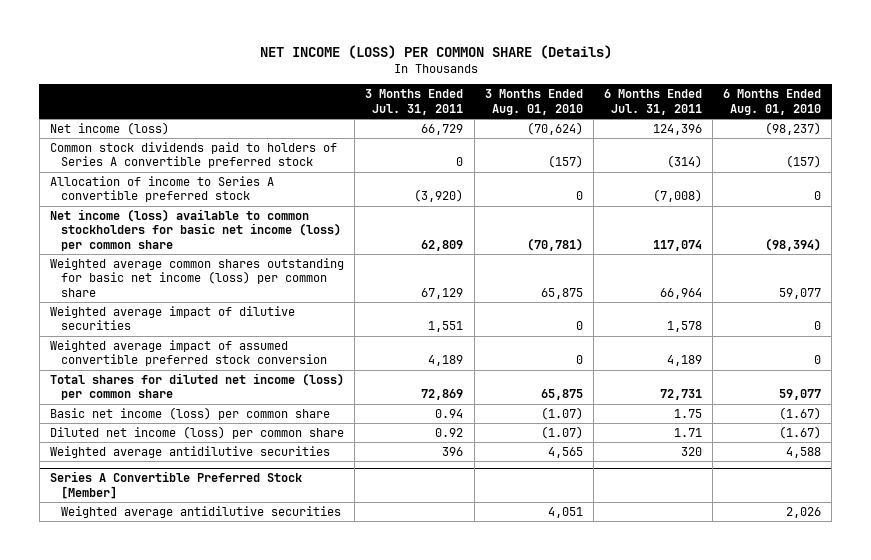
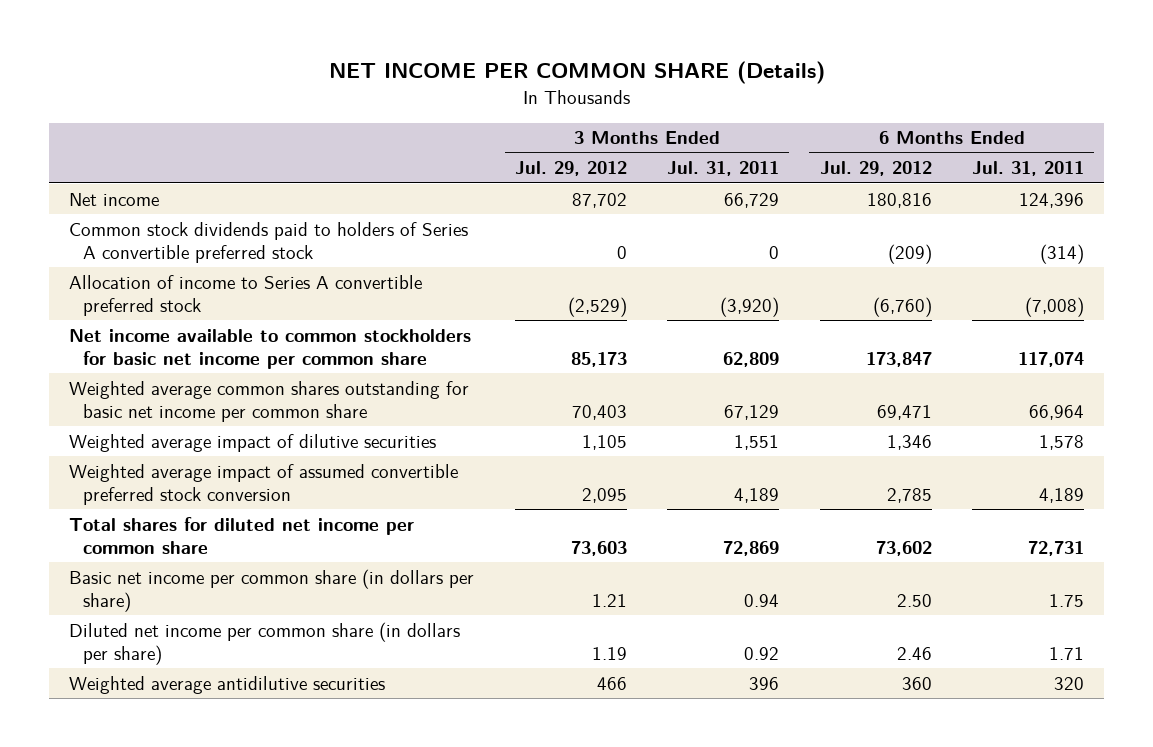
[259,45,612,60] NET INCOME (LOSS) PER COMMON SHARE (Details) -> [328,61,825,85] NET INCOME PER COMMON SHARE (Details)
[484,89,583,115] 3 Months Ended Aug. 01, 2010 -> none
[723,89,822,115] 6 Months Ended Aug. 01, 2010 -> none
none -> [514,161,627,177] Jul. 29, 2012
none -> [819,161,932,177] Jul. 29, 2012
[50,121,170,135] Net income (loss) -> [69,192,160,206] Net income
[50,208,341,251] Net income (loss) available to common stockholders for basic net income (loss) per common share -> [69,328,472,369] Net income available to common stockholders for basic net income per common share
[50,257,345,297] Weighted average common shares outstanding for basic net income (loss) per common share -> [69,380,470,422] Weighted average common shares outstanding for basic net income per common share
[50,372,345,401] Total shares for diluted net income (loss) per common share -> [69,516,415,554] Total shares for diluted net income per common share
[50,406,331,420] Basic net income (loss) per common share -> [69,568,475,612] Basic net income per common share (in dollars per share)
[50,425,345,439] Diluted net income (loss) per common share -> [69,621,461,665] Diluted net income per common share (in dollars per share)
[50,471,303,499] Series A Convertible Preferred Stock [Member] -> none
[60,505,341,518] Weighted average antidilutive securities -> none

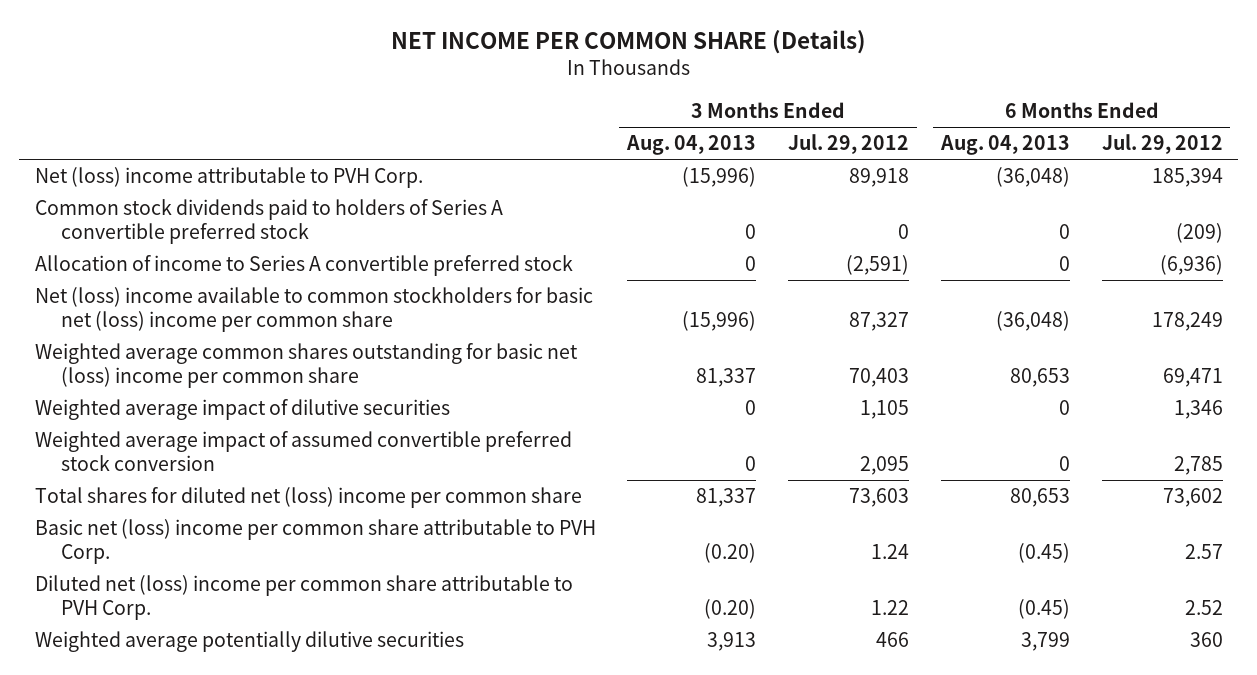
[667,161,780,177] Jul. 31, 2011 -> none
[972,161,1085,177] Jul. 31, 2011 -> none
none -> [626,135,757,156] Aug. 04, 2013
none -> [939,135,1070,156] Aug. 04, 2013
[69,192,160,206] Net income -> [34,167,423,189] Net (loss) income attributable to PVH Corp.
[571,192,627,208] 87,702 -> [849,168,910,188] 89,918
[866,192,932,208] 180,816 -> [1151,168,1223,188] 185,394
[567,296,627,317] (2,529) -> [846,255,910,276] (2,591)
[872,296,932,317] (6,760) -> [1159,255,1223,276] (6,936)
[69,328,472,369] Net income available to common stockholders for basic net income per common share -> [34,287,593,332] Net (loss) income available to common stockholders for basic net (loss) income per common share
[570,351,627,367] 85,173 -> [849,311,910,331] 87,327
[865,351,932,367] 173,847 -> [1151,311,1223,331] 178,249
[69,380,470,422] Weighted average common shares outstanding for basic net income per common share -> [34,343,578,388] Weighted average common shares outstanding for basic net (loss) income per common share
[69,516,415,554] Total shares for diluted net income per common share -> [34,487,582,509] Total shares for diluted net (loss) income per common share
[69,568,475,612] Basic net income per common share (in dollars per share) -> [34,519,596,564] Basic net (loss) income per common share attributable to PVH Corp.
[591,593,627,607] 1.21 -> [871,543,910,559] 1.24
[896,593,932,607] 2.50 -> [1184,543,1223,559] 2.57
[69,621,461,665] Diluted net income per common share (in dollars per share) -> [34,575,573,620] Diluted net (loss) income per common share attributable to PVH Corp.
[591,646,627,660] 1.19 -> [871,599,910,615] 1.22
[896,646,932,660] 2.46 -> [1184,599,1223,615] 2.52
[69,675,386,694] Weighted average antidilutive securities -> [34,631,464,653] Weighted average potentially dilutive securities

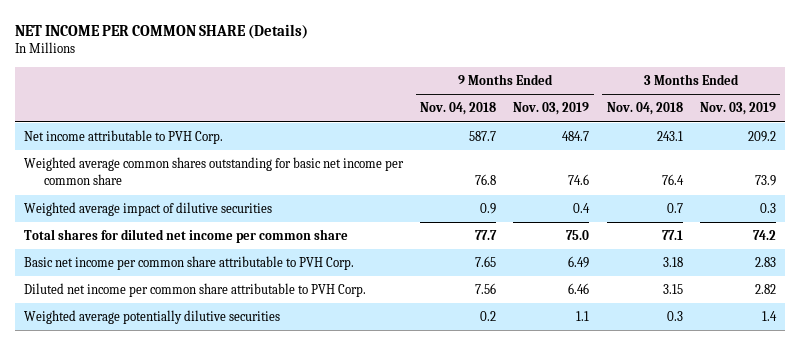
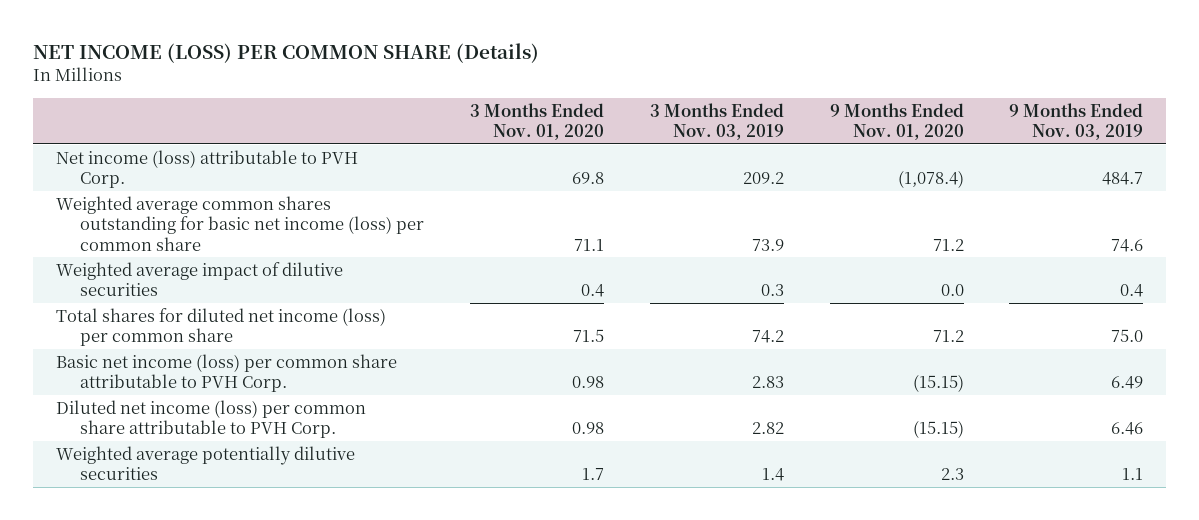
[15,23,309,39] NET INCOME PER COMMON SHARE (Details) -> [32,42,539,63] NET INCOME (LOSS) PER COMMON SHARE (Details)
[420,102,497,116] Nov. 04, 2018 -> none
[606,102,683,116] Nov. 04, 2018 -> none
none -> [470,102,605,141] 3 Months Ended Nov. 01, 2020
none -> [829,102,964,141] 9 Months Ended Nov. 01, 2020
[23,130,223,145] Net income attributable to PVH Corp. -> [55,149,358,189] Net income (loss) attributable to PVH Corp.
[23,157,404,186] Weighted average common shares outstanding for basic net income per common share -> [55,195,425,251] Weighted average common shares outstanding for basic net income (loss) per common share
[23,229,348,244] Total shares for diluted net income per common share -> [55,307,386,347] Total shares for diluted net income (loss) per common share
[23,256,354,271] Basic net income per common share attributable to PVH Corp. -> [55,353,397,393] Basic net income (loss) per common share attributable to PVH Corp.
[23,283,366,298] Diluted net income per common share attributable to PVH Corp. -> [55,399,366,439] Diluted net income (loss) per common share attributable to PVH Corp.

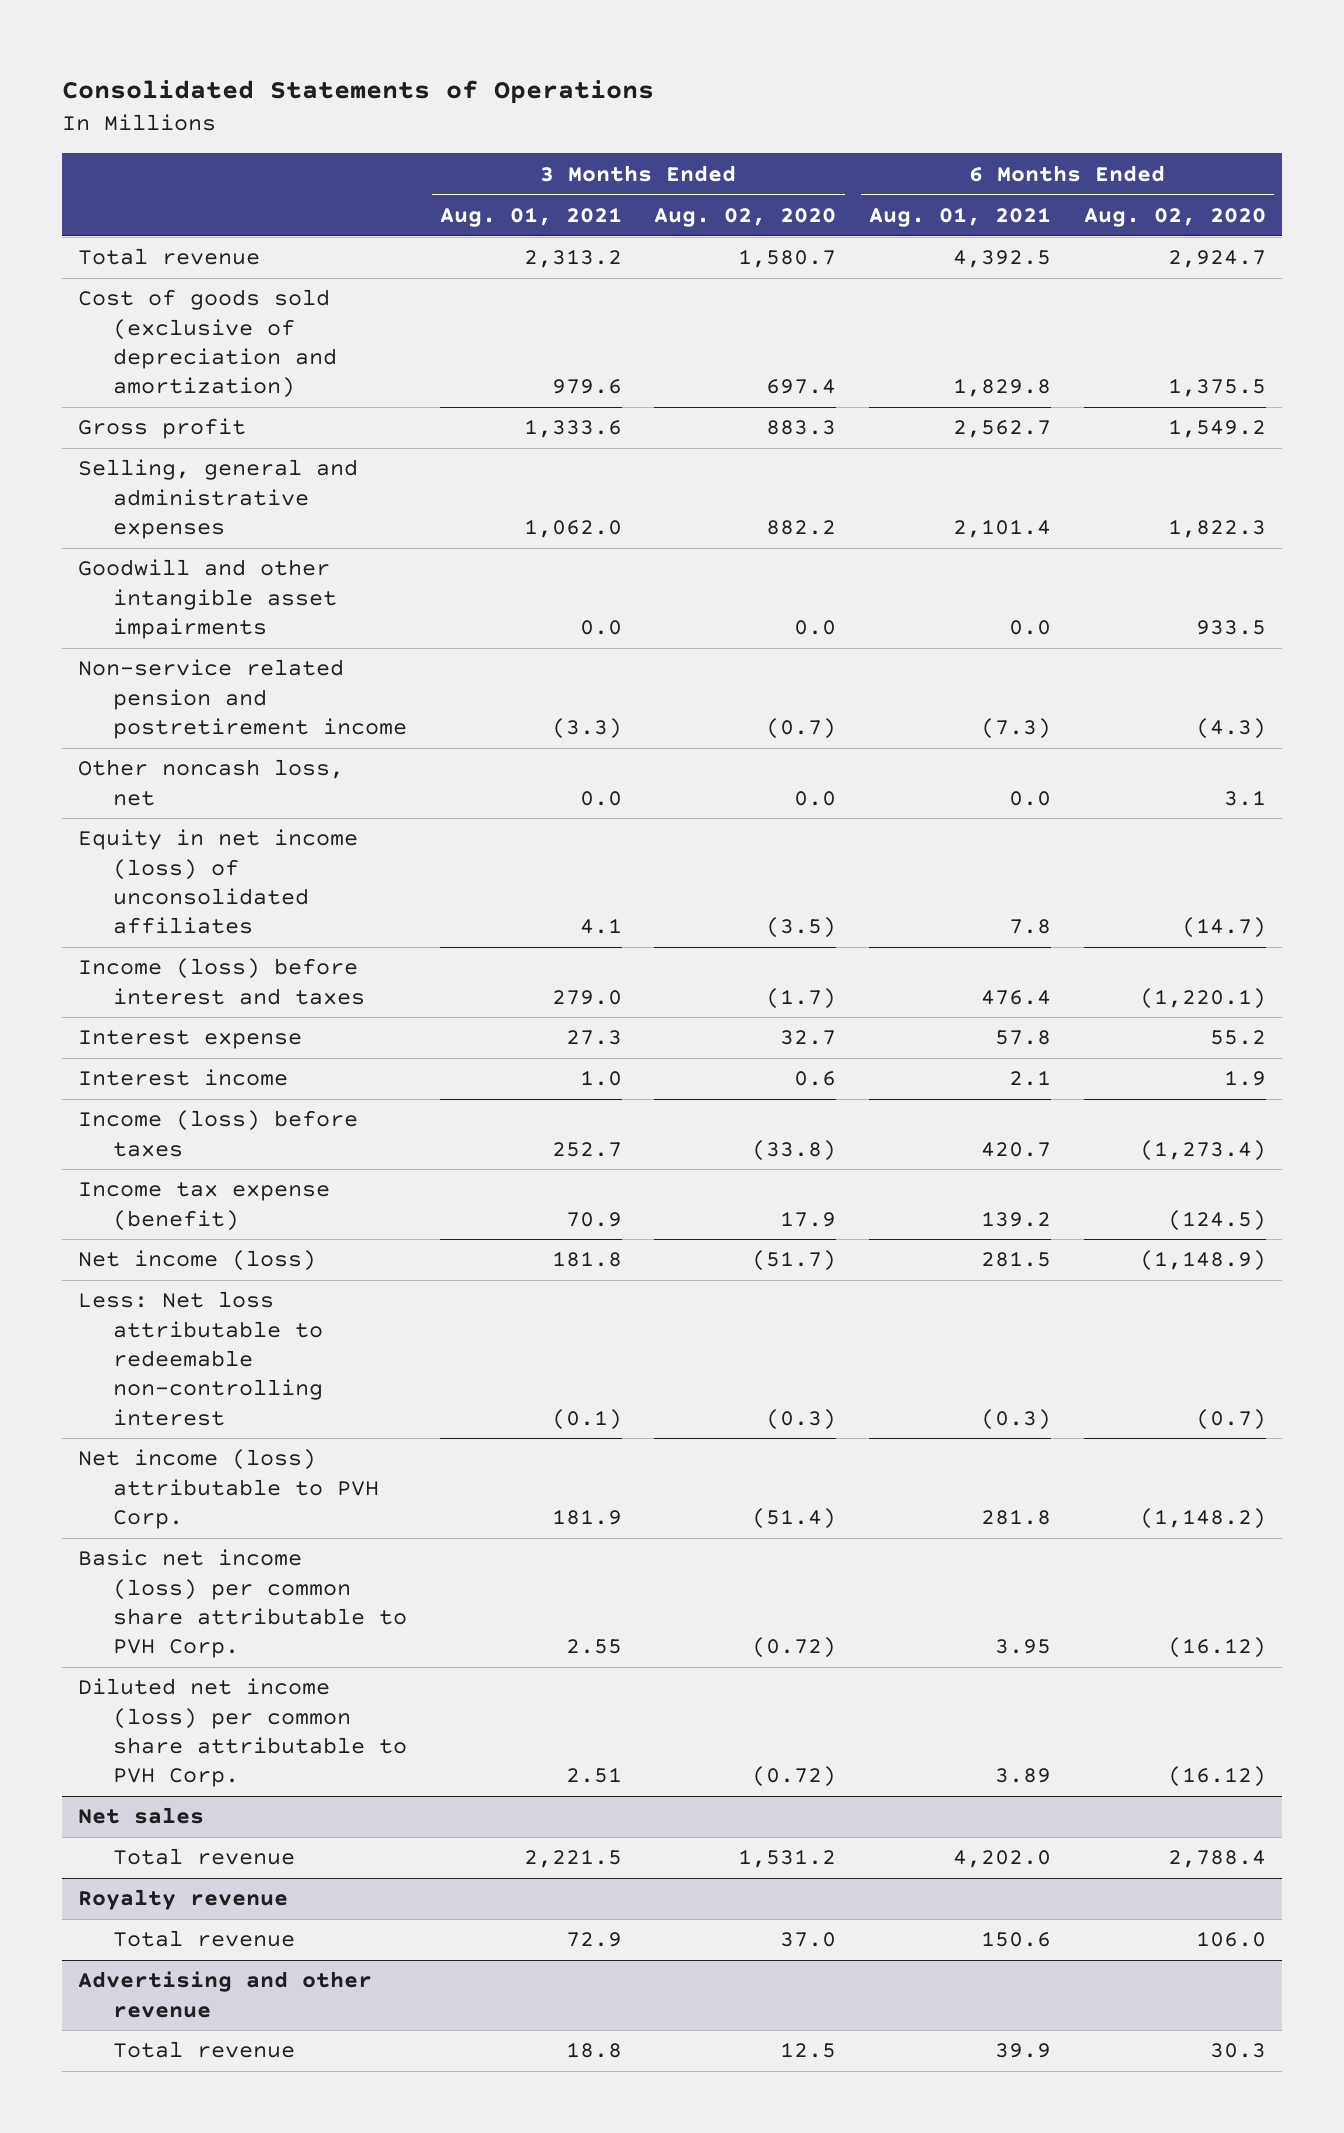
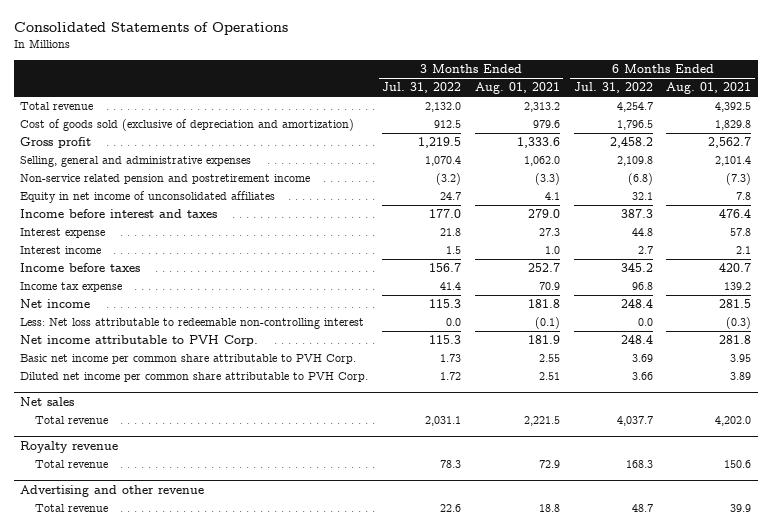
[654,207,837,227] Aug. 02, 2020 -> none
[1083,207,1266,227] Aug. 02, 2020 -> none
none -> [382,82,462,94] Jul. 31, 2022
none -> [573,82,653,94] Jul. 31, 2022
[78,559,338,640] Goodwill and other intangible asset impairments -> none
[78,759,345,806] Other noncash loss, net -> none
[78,829,359,935] Equity in net income (loss) of unconsolidated affiliates -> [20,191,276,204] Equity in net income of unconsolidated affiliates
[78,958,366,1005] Income (loss) before interest and taxes -> [20,209,218,219] Income before interest and taxes
[78,1110,359,1157] Income (loss) before taxes -> [20,263,141,273] Income before taxes
[78,1182,331,1231] Income tax expense (benefit) -> [20,282,123,293] Income tax expense
[78,1250,317,1272] Net income (loss) -> [20,299,91,309] Net income
[78,1449,380,1530] Net income (loss) attributable to PVH Corp. -> [20,335,259,347] Net income attributable to PVH Corp.
[78,1549,408,1659] Basic net income (loss) per common share attributable to PVH Corp. -> [20,354,357,365] Basic net income per common share attributable to PVH Corp.
[78,1678,408,1788] Diluted net income (loss) per common share attributable to PVH Corp. -> [20,372,369,383] Diluted net income per common share attributable to PVH Corp.

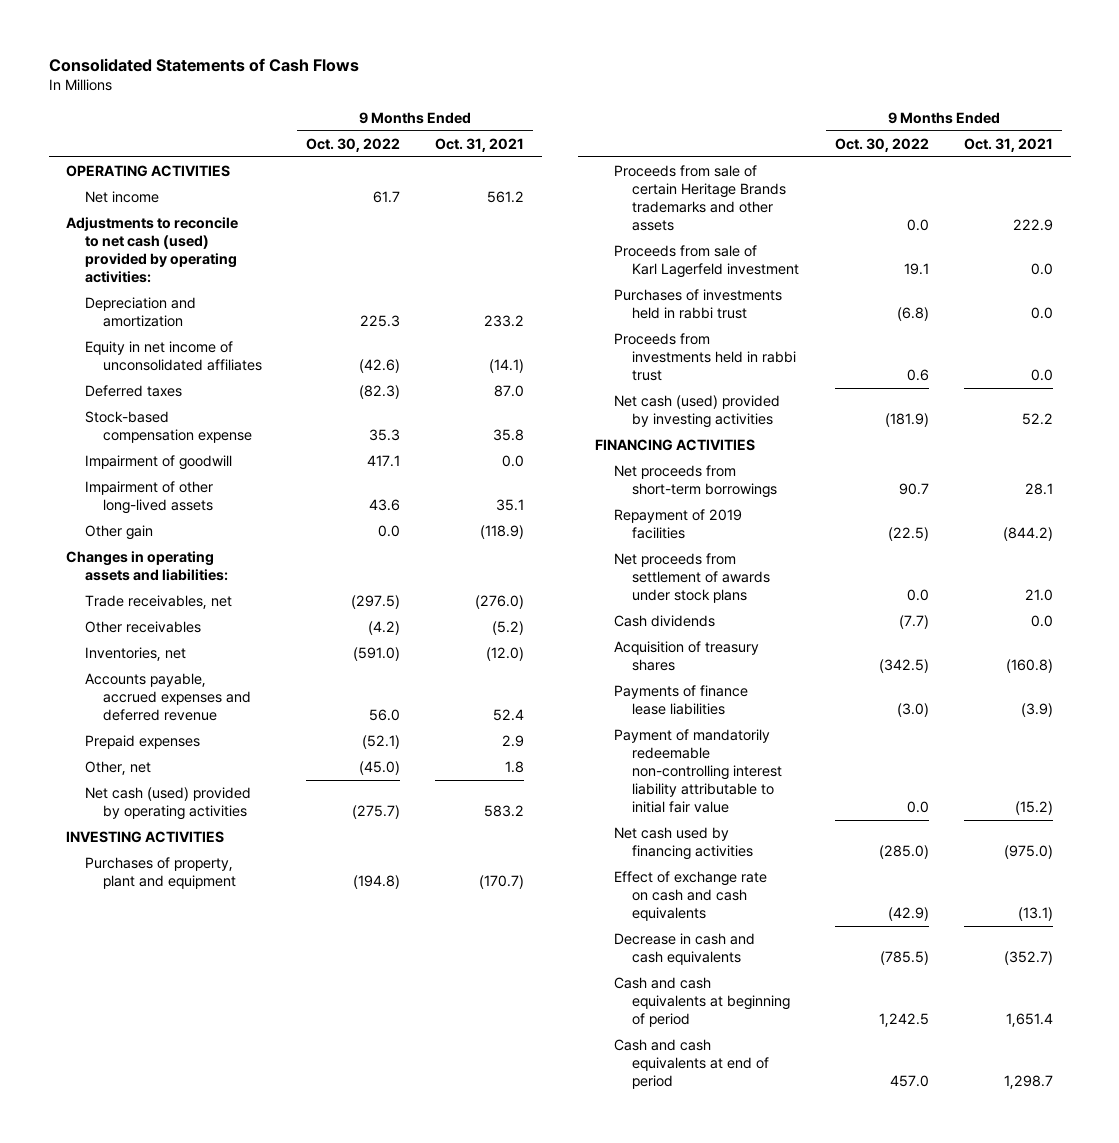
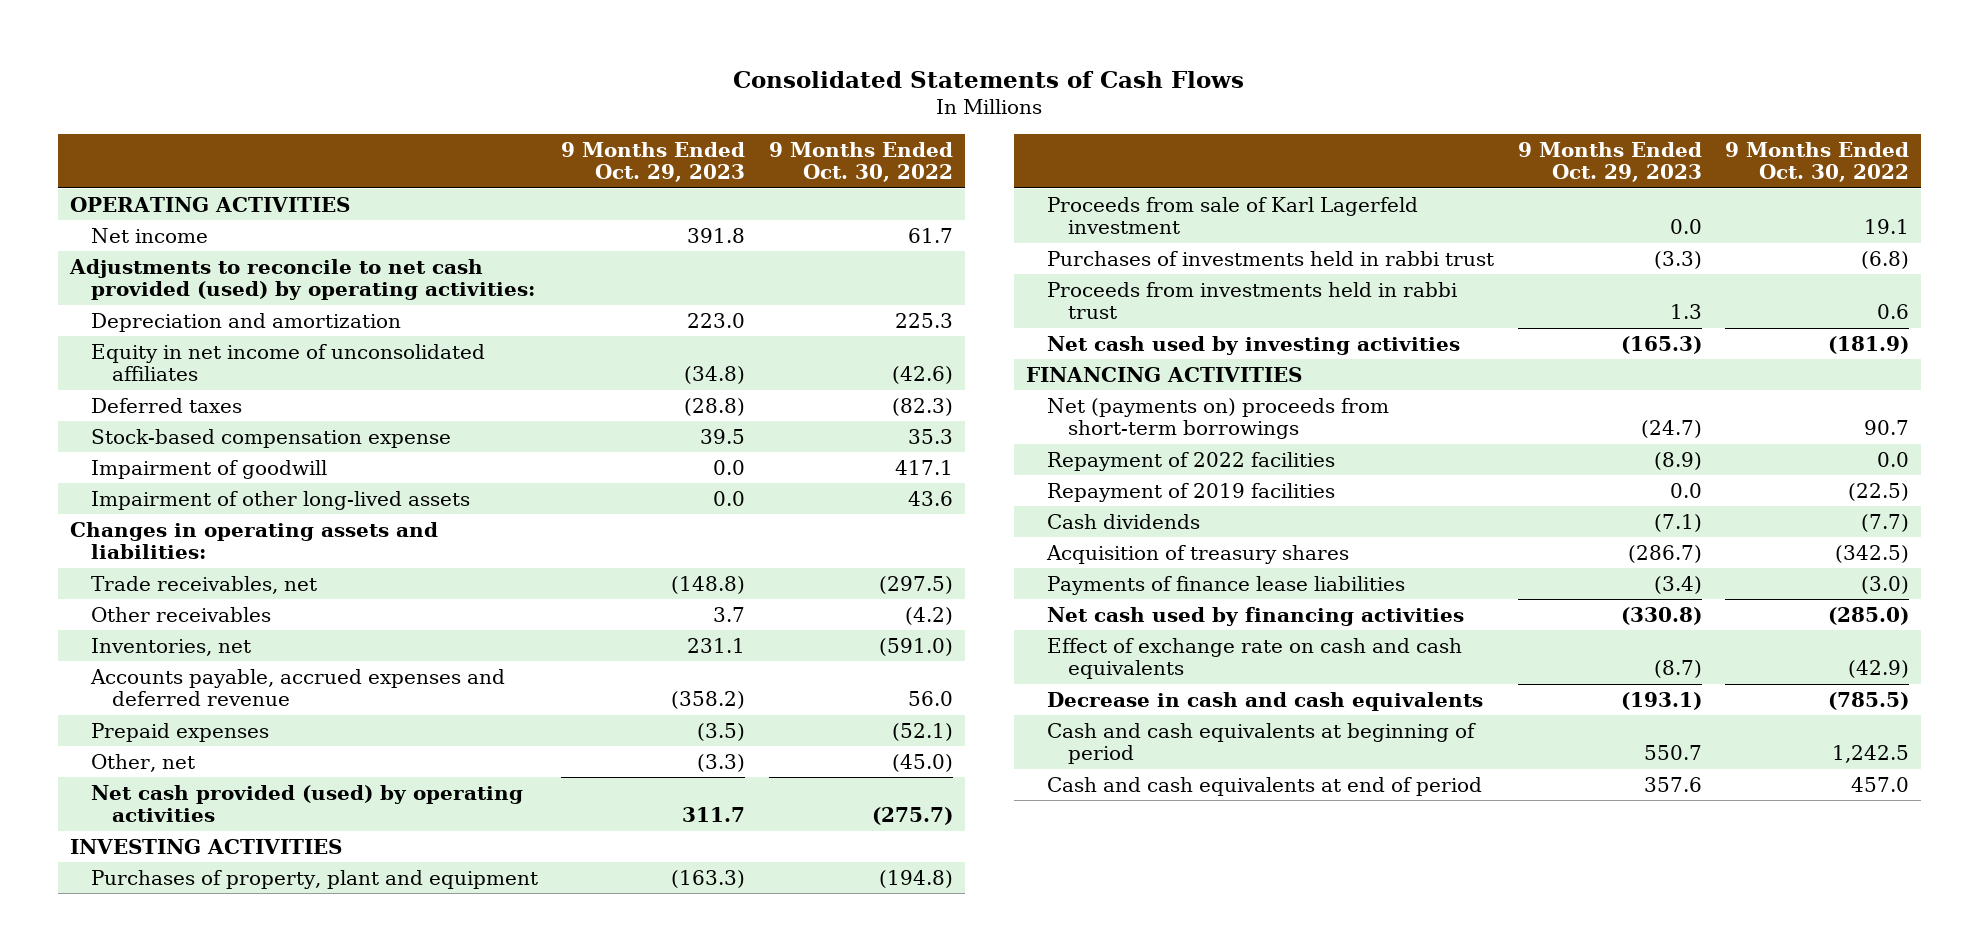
[435,137,525,152] Oct. 31, 2021 -> none
none -> [561,141,746,183] 9 Months Ended Oct. 29, 2023
[66,217,239,283] Adjustments to reconcile to net cash (used) provided by operating activities: -> [68,258,535,301] Adjustments to reconcile to net cash provided (used) by operating activities:
[84,525,153,541] Other gain -> none
[84,787,251,821] Net cash (used) provided by operating activities -> [90,784,523,823] Net cash provided (used) by operating activities
[613,165,787,231] Proceeds from sale of certain Heritage Brands trademarks and other assets -> none
[613,395,780,429] Net cash (used) provided by investing activities -> [1046,335,1460,355] Net cash used by investing activities
[613,465,778,499] Net proceeds from short-term borrowings -> [1046,397,1389,440] Net (payments on) proceeds from short-term borrowings
none -> [1046,451,1335,471] Repayment of 2022 facilities
[613,553,771,603] Net proceeds from settlement of awards under stock plans -> none
[613,729,783,813] Payment of mandatorily redeemable non-controlling interest liability attributable to initial fair value -> none

